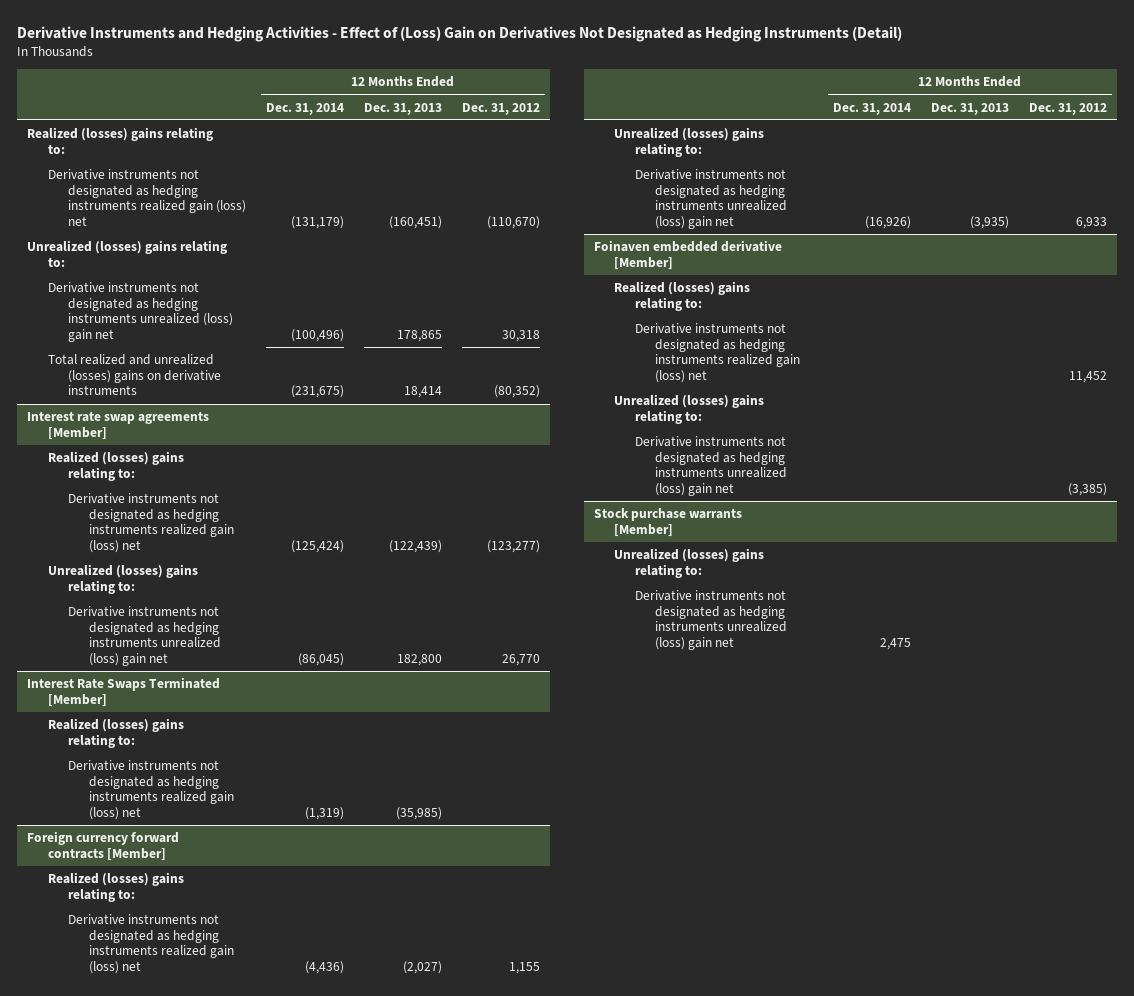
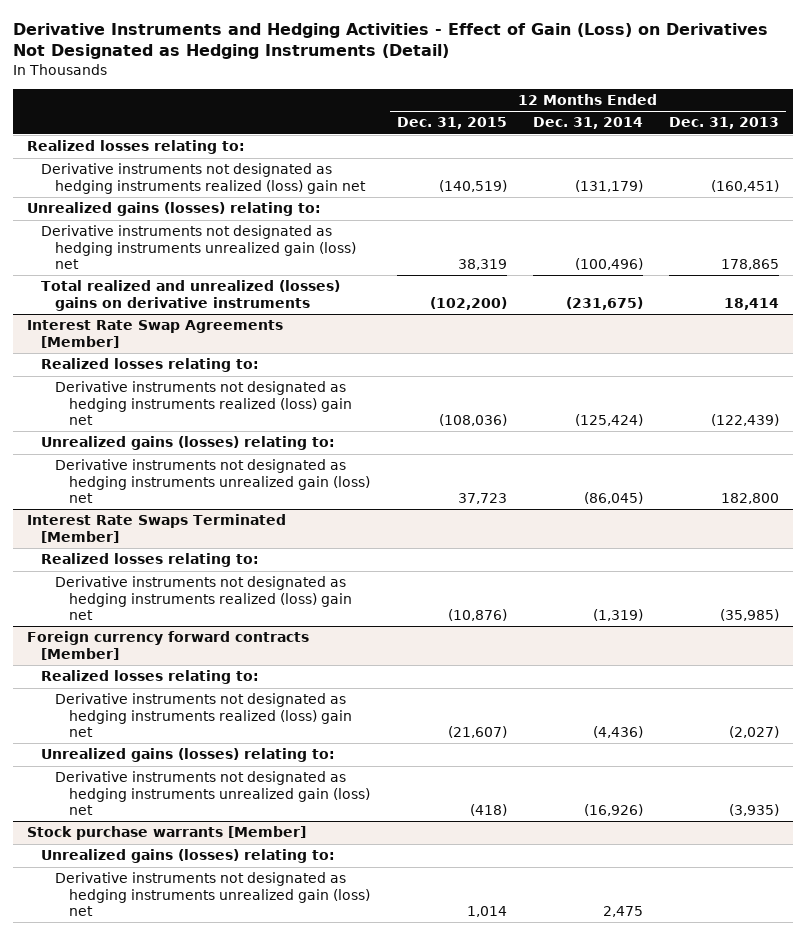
[16,25,902,42] Derivative Instruments and Hedging Activities - Effect of (Loss) Gain on Derivatives Not Designated as Hedging Instruments (Detail) -> [13,22,769,60] Derivative Instruments and Hedging Activities - Effect of Gain (Loss) on Derivatives Not Designated as Hedging Instruments (Detail)
[462,102,541,115] Dec. 31, 2012 -> none
none -> [396,117,507,130] Dec. 31, 2015
[26,127,213,154] Realized (losses) gains relating to: -> [26,140,245,155] Realized losses relating to:
[47,169,247,227] Derivative instruments not designated as hedging instruments realized gain (loss) net -> [40,163,366,194] Derivative instruments not designated as hedging instruments realized (loss) gain net
[26,240,227,267] Unrealized (losses) gains relating to: -> [26,202,321,217] Unrealized gains (losses) relating to:
[47,282,234,343] Derivative instruments not designated as hedging instruments unrealized (loss) gain net -> [40,225,356,269] Derivative instruments not designated as hedging instruments unrealized gain (loss) net
[26,411,209,440] Interest rate swap agreements [Member] -> [26,320,283,348] Interest Rate Swap Agreements [Member]
[47,451,184,481] Realized (losses) gains relating to: -> [40,358,259,373] Realized losses relating to:
[68,493,234,554] Derivative instruments not designated as hedging instruments realized gain (loss) net -> [54,381,353,425] Derivative instruments not designated as hedging instruments realized (loss) gain net
[47,564,198,594] Unrealized (losses) gains relating to: -> [40,436,335,451] Unrealized gains (losses) relating to:
[68,606,221,667] Derivative instruments not designated as hedging instruments unrealized (loss) gain net -> [54,459,371,503] Derivative instruments not designated as hedging instruments unrealized gain (loss) net
[47,718,184,748] Realized (losses) gains relating to: -> [40,553,259,568] Realized losses relating to:
[68,760,234,821] Derivative instruments not designated as hedging instruments realized gain (loss) net -> [54,576,353,620] Derivative instruments not designated as hedging instruments realized (loss) gain net
[593,240,782,270] Foinaven embedded derivative [Member] -> none
[614,281,751,311] Realized (losses) gains relating to: -> none
[634,323,801,384] Derivative instruments not designated as hedging instruments realized gain (loss) net -> none
[614,394,765,424] Unrealized (losses) gains relating to: -> none
[634,436,788,497] Derivative instruments not designated as hedging instruments unrealized (loss) gain net -> none
[47,872,184,902] Realized (losses) gains relating to: -> [40,670,259,685] Realized losses relating to:
[68,914,234,975] Derivative instruments not designated as hedging instruments realized gain (loss) net -> [54,693,353,737] Derivative instruments not designated as hedging instruments realized (loss) gain net
[614,127,765,157] Unrealized (losses) gains relating to: -> [40,748,335,763] Unrealized gains (losses) relating to:
[634,169,788,230] Derivative instruments not designated as hedging instruments unrealized (loss) gain net -> [54,771,371,815] Derivative instruments not designated as hedging instruments unrealized gain (loss) net
[614,548,765,578] Unrealized (losses) gains relating to: -> [40,849,335,864] Unrealized gains (losses) relating to:
[634,590,788,651] Derivative instruments not designated as hedging instruments unrealized (loss) gain net -> [54,872,371,916] Derivative instruments not designated as hedging instruments unrealized gain (loss) net

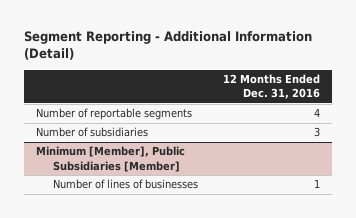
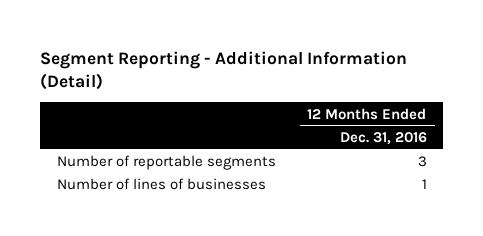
[35,127,148,138] Number of subsidiaries -> none
[35,146,185,172] Minimum [Member], Public Subsidiaries [Member] -> none
[313,108,320,118] 4 -> [417,156,427,168] 3

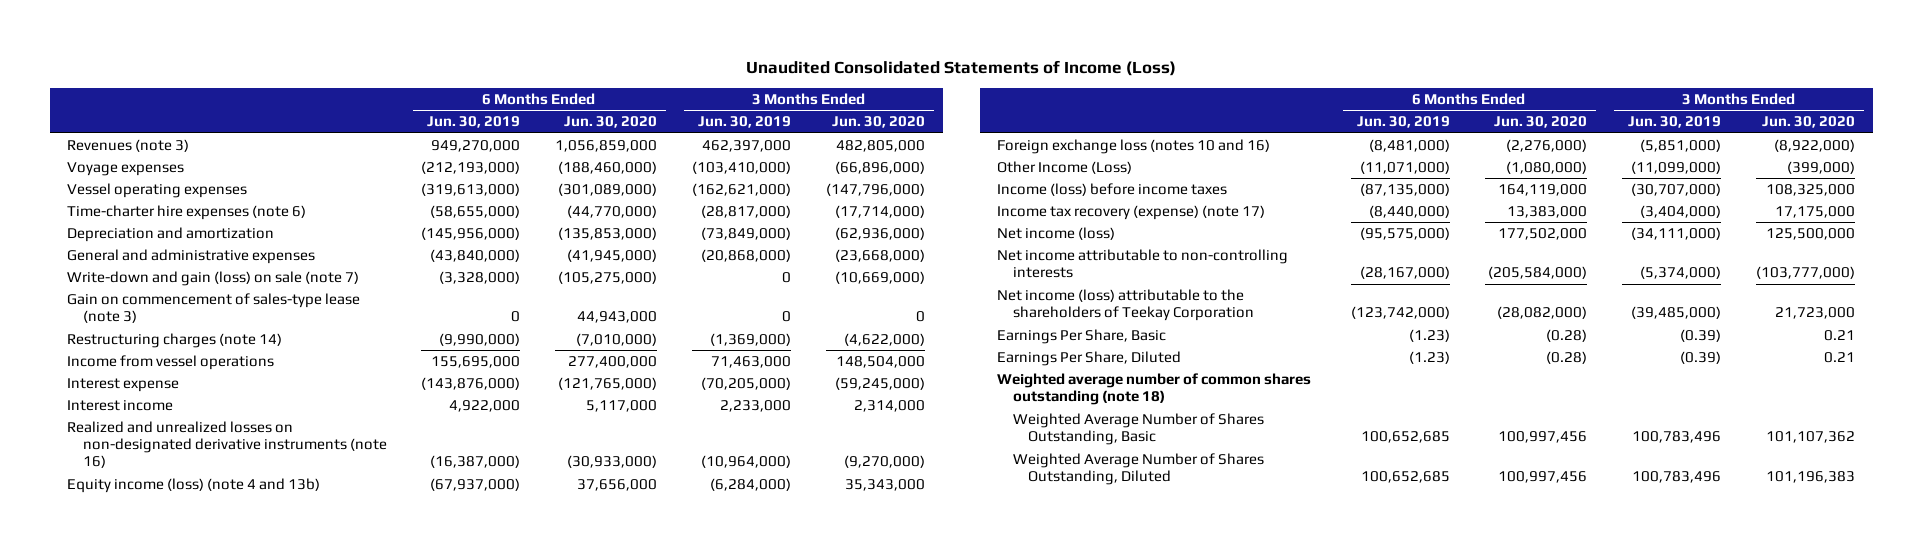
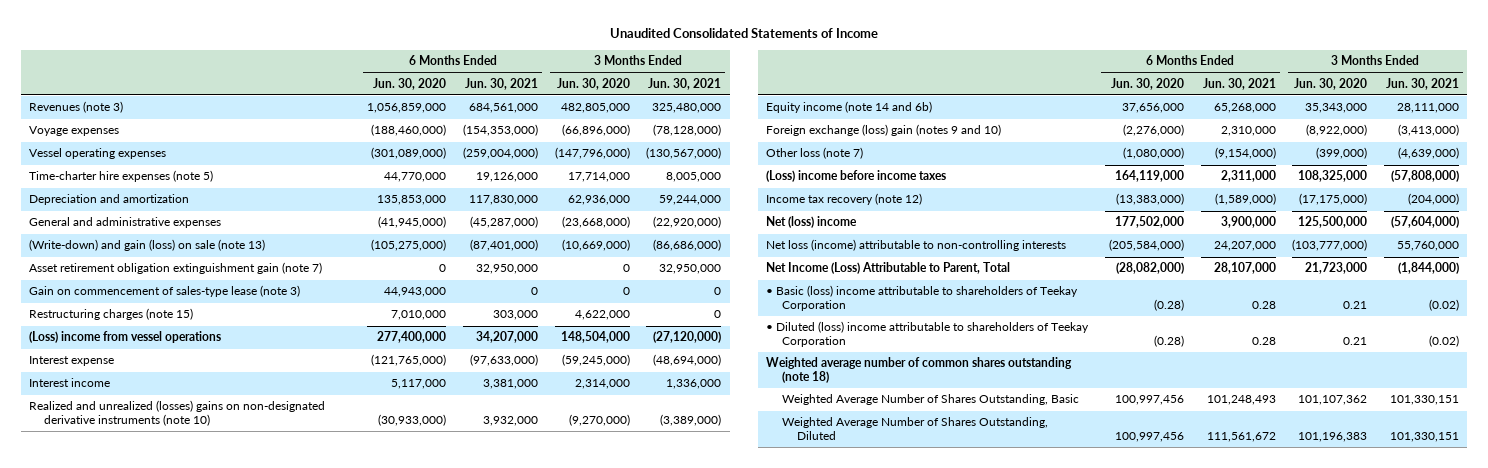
[746,59,1177,76] Unaudited Consolidated Statements of Income (Loss) -> [609,28,878,39] Unaudited Consolidated Statements of Income
[427,116,521,129] Jun. 30, 2019 -> none
[698,116,792,129] Jun. 30, 2019 -> none
none -> [465,77,539,90] Jun. 30, 2021
none -> [648,77,722,90] Jun. 30, 2021
[67,205,307,221] Time-charter hire expenses (note 6) -> [28,170,213,183] Time-charter hire expenses (note 5)
[567,205,658,219] (44,770,000) -> [384,172,447,183] 44,770,000
[835,205,926,219] (17,714,000) -> [567,172,630,183] 17,714,000
[558,227,658,241] (135,853,000) -> [377,195,447,206] 135,853,000
[835,227,926,241] (62,936,000) -> [567,195,630,206] 62,936,000
[67,271,360,287] Write-down and gain (loss) on sale (note 7) -> [28,239,265,252] (Write-down) and gain (loss) on sale (note 13)
none -> [28,262,322,275] Asset retirement obligation extinguishment gain (note 7)
[67,333,283,349] Restructuring charges (note 14) -> [28,308,193,321] Restructuring charges (note 15)
[576,333,658,347] (7,010,000) -> [391,310,447,321] 7,010,000
[844,333,926,347] (4,622,000) -> [574,310,630,321] 4,622,000
[67,355,275,371] Income from vessel operations -> [28,331,221,344] (Loss) income from vessel operations
[67,421,387,469] Realized and unrealized losses on non-designated derivative instruments (note 16) -> [28,400,325,426] Realized and unrealized (losses) gains on non-designated derivative instruments (note 10)
[67,478,321,494] Equity income (loss) (note 4 and 13b) -> [766,101,933,114] Equity income (note 14 and 6b)
[997,139,1271,155] Foreign exchange loss (notes 10 and 16) -> [766,124,1002,137] Foreign exchange (loss) gain (notes 9 and 10)
[997,161,1133,175] Other Income (Loss) -> [766,147,864,160] Other loss (note 7)
[997,183,1228,197] Income (loss) before income taxes -> [766,170,947,183] (Loss) income before income taxes
[997,205,1266,221] Income tax recovery (expense) (note 17) -> [766,193,923,206] Income tax recovery (note 12)
[1507,206,1588,219] 13,383,000 -> [1115,193,1184,206] (13,383,000)
[1775,206,1856,219] 17,175,000 -> [1299,193,1368,206] (17,175,000)
[997,227,1116,241] Net income (loss) -> [766,216,858,229] Net (loss) income
[997,249,1289,279] Net income attributable to non-controlling interests -> [766,239,1067,252] Net loss (income) attributable to non-controlling interests
[997,289,1254,322] Net income (loss) attributable to the shareholders of Teekay Corporation -> [766,262,1011,275] Net Income (Loss) Attributable to Parent, Total
[997,329,1167,345] Earnings Per Share, Basic -> [766,285,1079,311] • Basic (loss) income attributable to shareholders of Teekay Corporation
[997,351,1182,367] Earnings Per Share, Diluted -> [766,321,1090,347] • Diluted (loss) income attributable to shareholders of Teekay Corporation

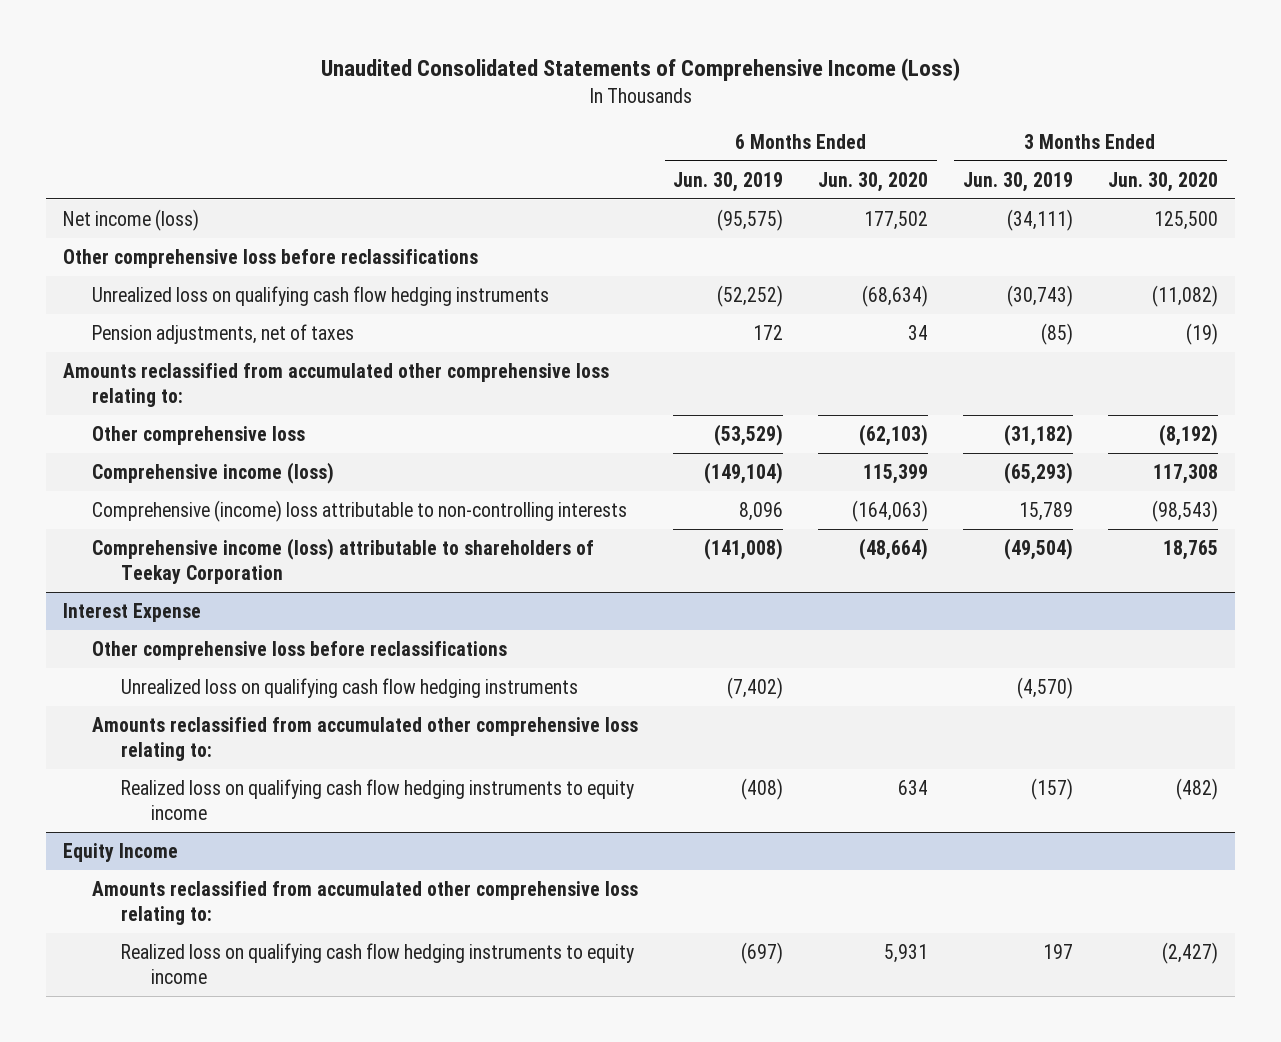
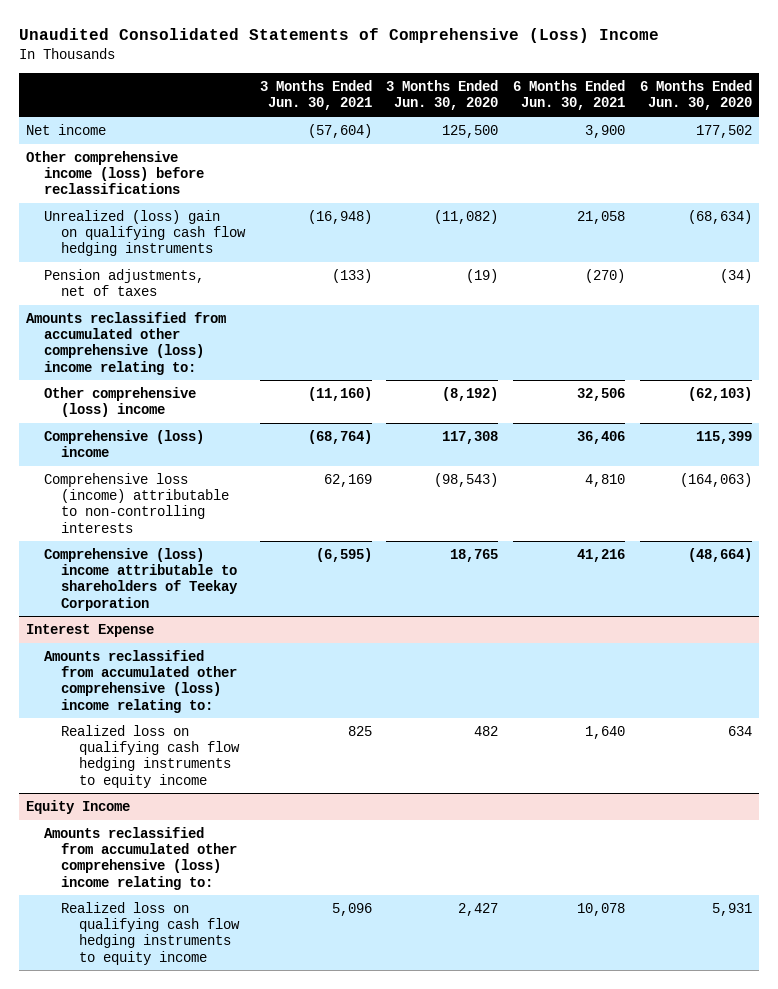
[320,58,960,82] Unaudited Consolidated Statements of Comprehensive Income (Loss) -> [19,28,660,44] Unaudited Consolidated Statements of Comprehensive (Loss) Income
[673,171,784,192] Jun. 30, 2019 -> none
[962,171,1073,192] Jun. 30, 2019 -> none
none -> [259,79,372,111] 3 Months Ended Jun. 30, 2021
none -> [513,79,626,111] 6 Months Ended Jun. 30, 2021
[63,209,200,232] Net income (loss) -> [26,124,107,136] Net income
[63,249,479,269] Other comprehensive loss before reclassifications -> [26,151,204,195] Other comprehensive income (loss) before reclassifications
[92,286,550,307] Unrealized loss on qualifying cash flow hedging instruments -> [43,210,247,257] Unrealized (loss) gain on qualifying cash flow hedging instruments
[908,325,929,341] 34 -> [719,269,752,284] (34)
[63,363,610,408] Amounts reclassified from accumulated other comprehensive loss relating to: -> [26,312,227,375] Amounts reclassified from accumulated other comprehensive (loss) income relating to:
[92,426,306,446] Other comprehensive loss -> [43,387,196,418] Other comprehensive (loss) income
[92,462,335,485] Comprehensive income (loss) -> [43,430,204,458] Comprehensive (loss) income
[92,500,628,523] Comprehensive (income) loss attributable to non-controlling interests -> [43,473,230,533] Comprehensive loss (income) attributable to non-controlling interests
[92,538,595,585] Comprehensive income (loss) attributable to shareholders of Teekay Corporation -> [43,548,239,611] Comprehensive (loss) income attributable to shareholders of Teekay Corporation
[92,641,508,661] Other comprehensive loss before reclassifications -> none
[121,678,579,699] Unrealized loss on qualifying cash flow hedging instruments -> none
[92,717,639,762] Amounts reclassified from accumulated other comprehensive loss relating to: -> [43,650,238,713] Amounts reclassified from accumulated other comprehensive (loss) income relating to:
[1175,778,1218,801] (482) -> [474,726,499,737] 482
[92,881,639,926] Amounts reclassified from accumulated other comprehensive loss relating to: -> [43,827,238,890] Amounts reclassified from accumulated other comprehensive (loss) income relating to:
[1161,942,1218,965] (2,427) -> [458,903,499,917] 2,427

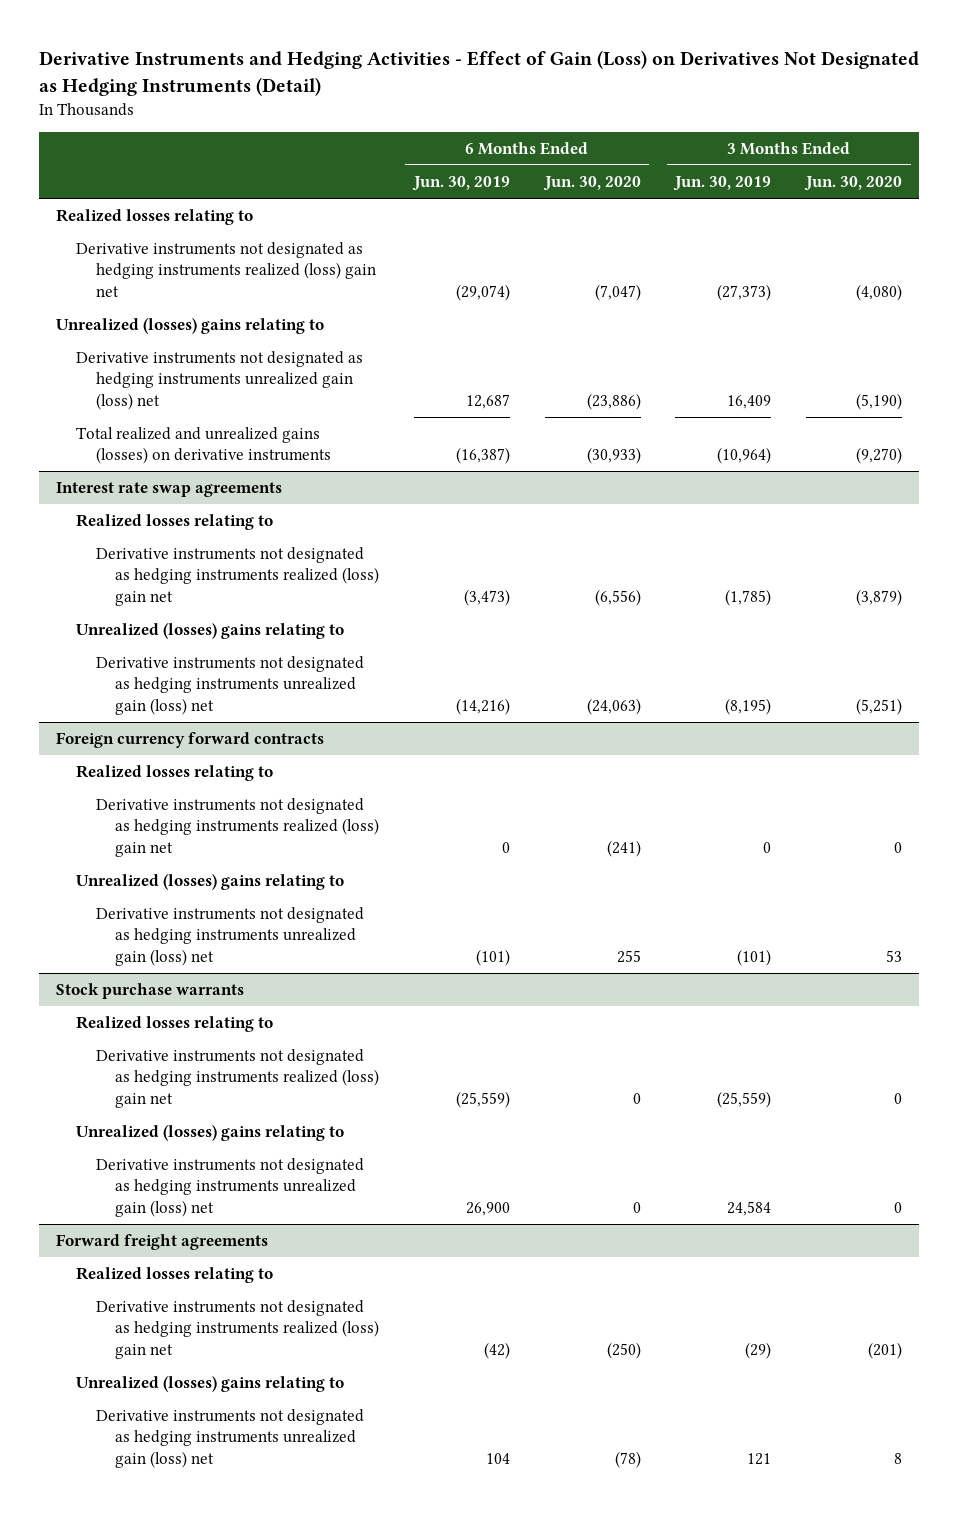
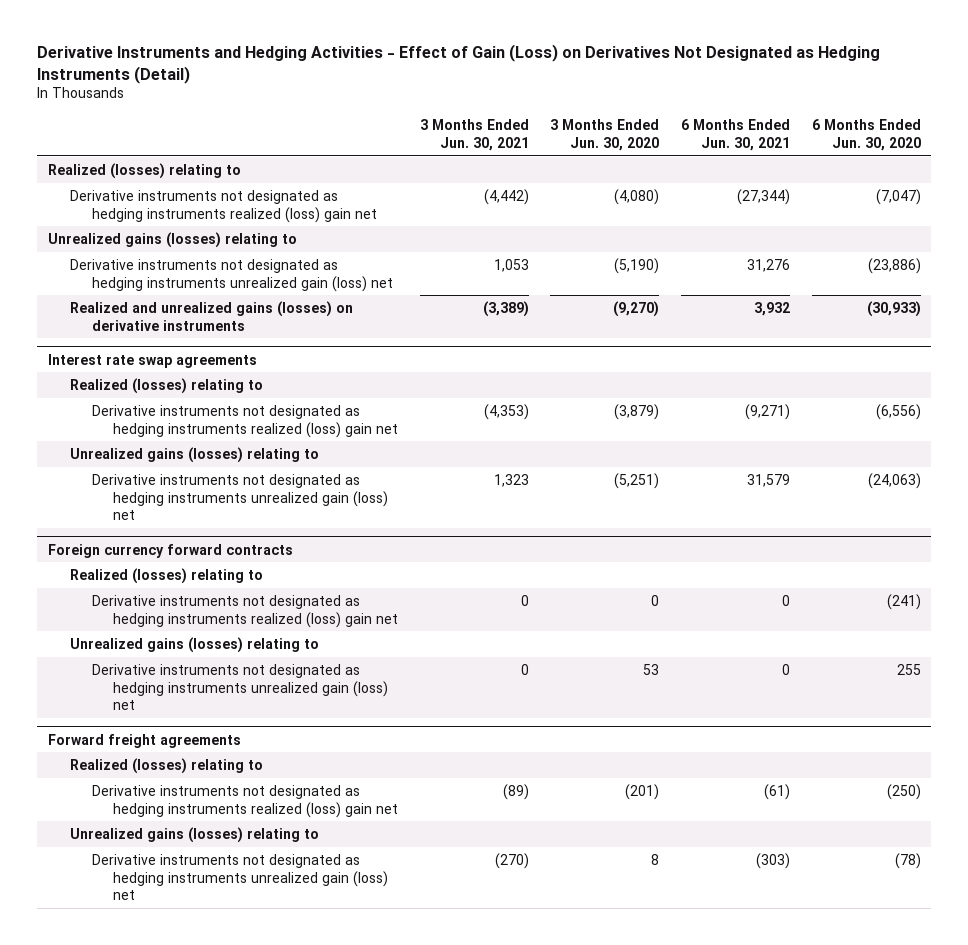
[411,175,510,191] Jun. 30, 2019 -> none
[673,175,772,191] Jun. 30, 2019 -> none
none -> [419,118,529,151] 3 Months Ended Jun. 30, 2021
none -> [680,118,790,151] 6 Months Ended Jun. 30, 2021
[56,209,254,226] Realized losses relating to -> [47,162,241,179] Realized (losses) relating to
[56,318,325,335] Unrealized (losses) gains relating to -> [47,231,297,248] Unrealized gains (losses) relating to
[75,427,331,465] Total realized and unrealized gains (losses) on derivative instruments -> [69,300,353,331] Realized and unrealized gains (losses) on derivative instruments
[75,514,273,531] Realized losses relating to -> [69,377,263,394] Realized (losses) relating to
[75,623,344,640] Unrealized (losses) gains relating to -> [69,446,319,463] Unrealized gains (losses) relating to
[75,765,273,782] Realized losses relating to -> [69,567,263,584] Realized (losses) relating to
[75,874,344,891] Unrealized (losses) gains relating to -> [69,636,319,653] Unrealized gains (losses) relating to
[56,983,245,1000] Stock purchase warrants -> none
[75,1016,273,1033] Realized losses relating to -> none
[95,1049,380,1108] Derivative instruments not designated as hedging instruments realized (loss) gain net -> none
[75,1125,344,1142] Unrealized (losses) gains relating to -> none
[95,1158,364,1217] Derivative instruments not designated as hedging instruments unrealized gain (loss) net -> none
[75,1267,273,1284] Realized losses relating to -> [69,757,263,774] Realized (losses) relating to
[75,1376,344,1393] Unrealized (losses) gains relating to -> [69,826,319,843] Unrealized gains (losses) relating to

